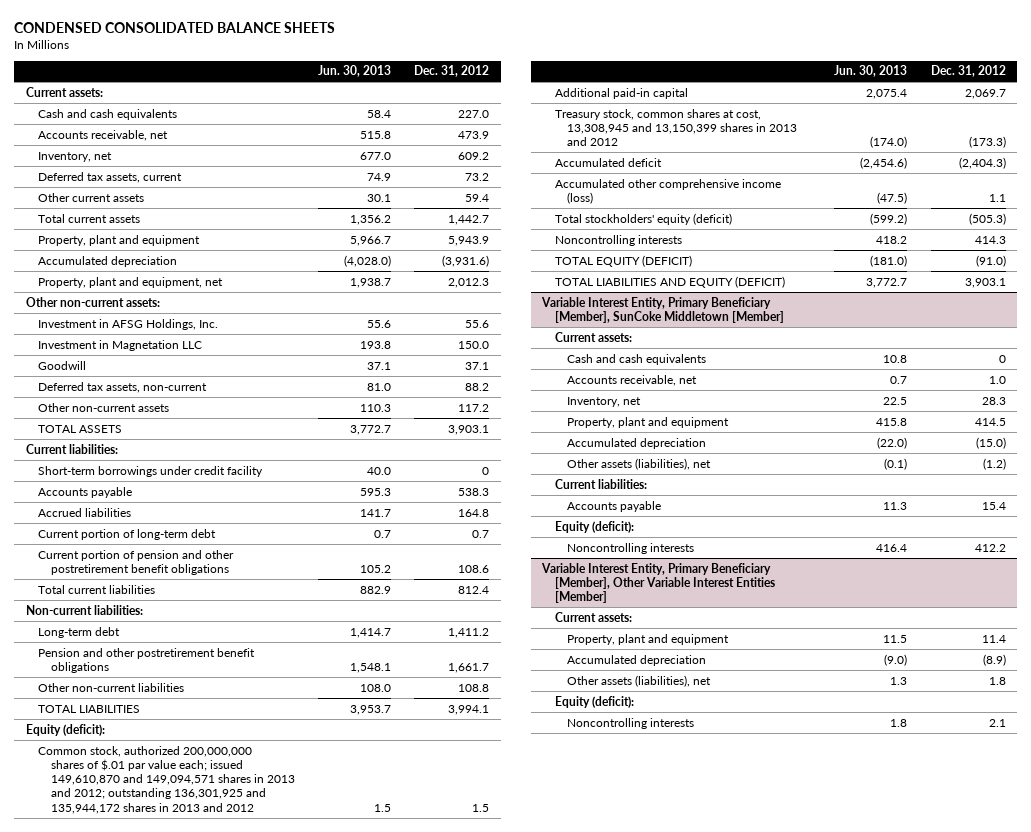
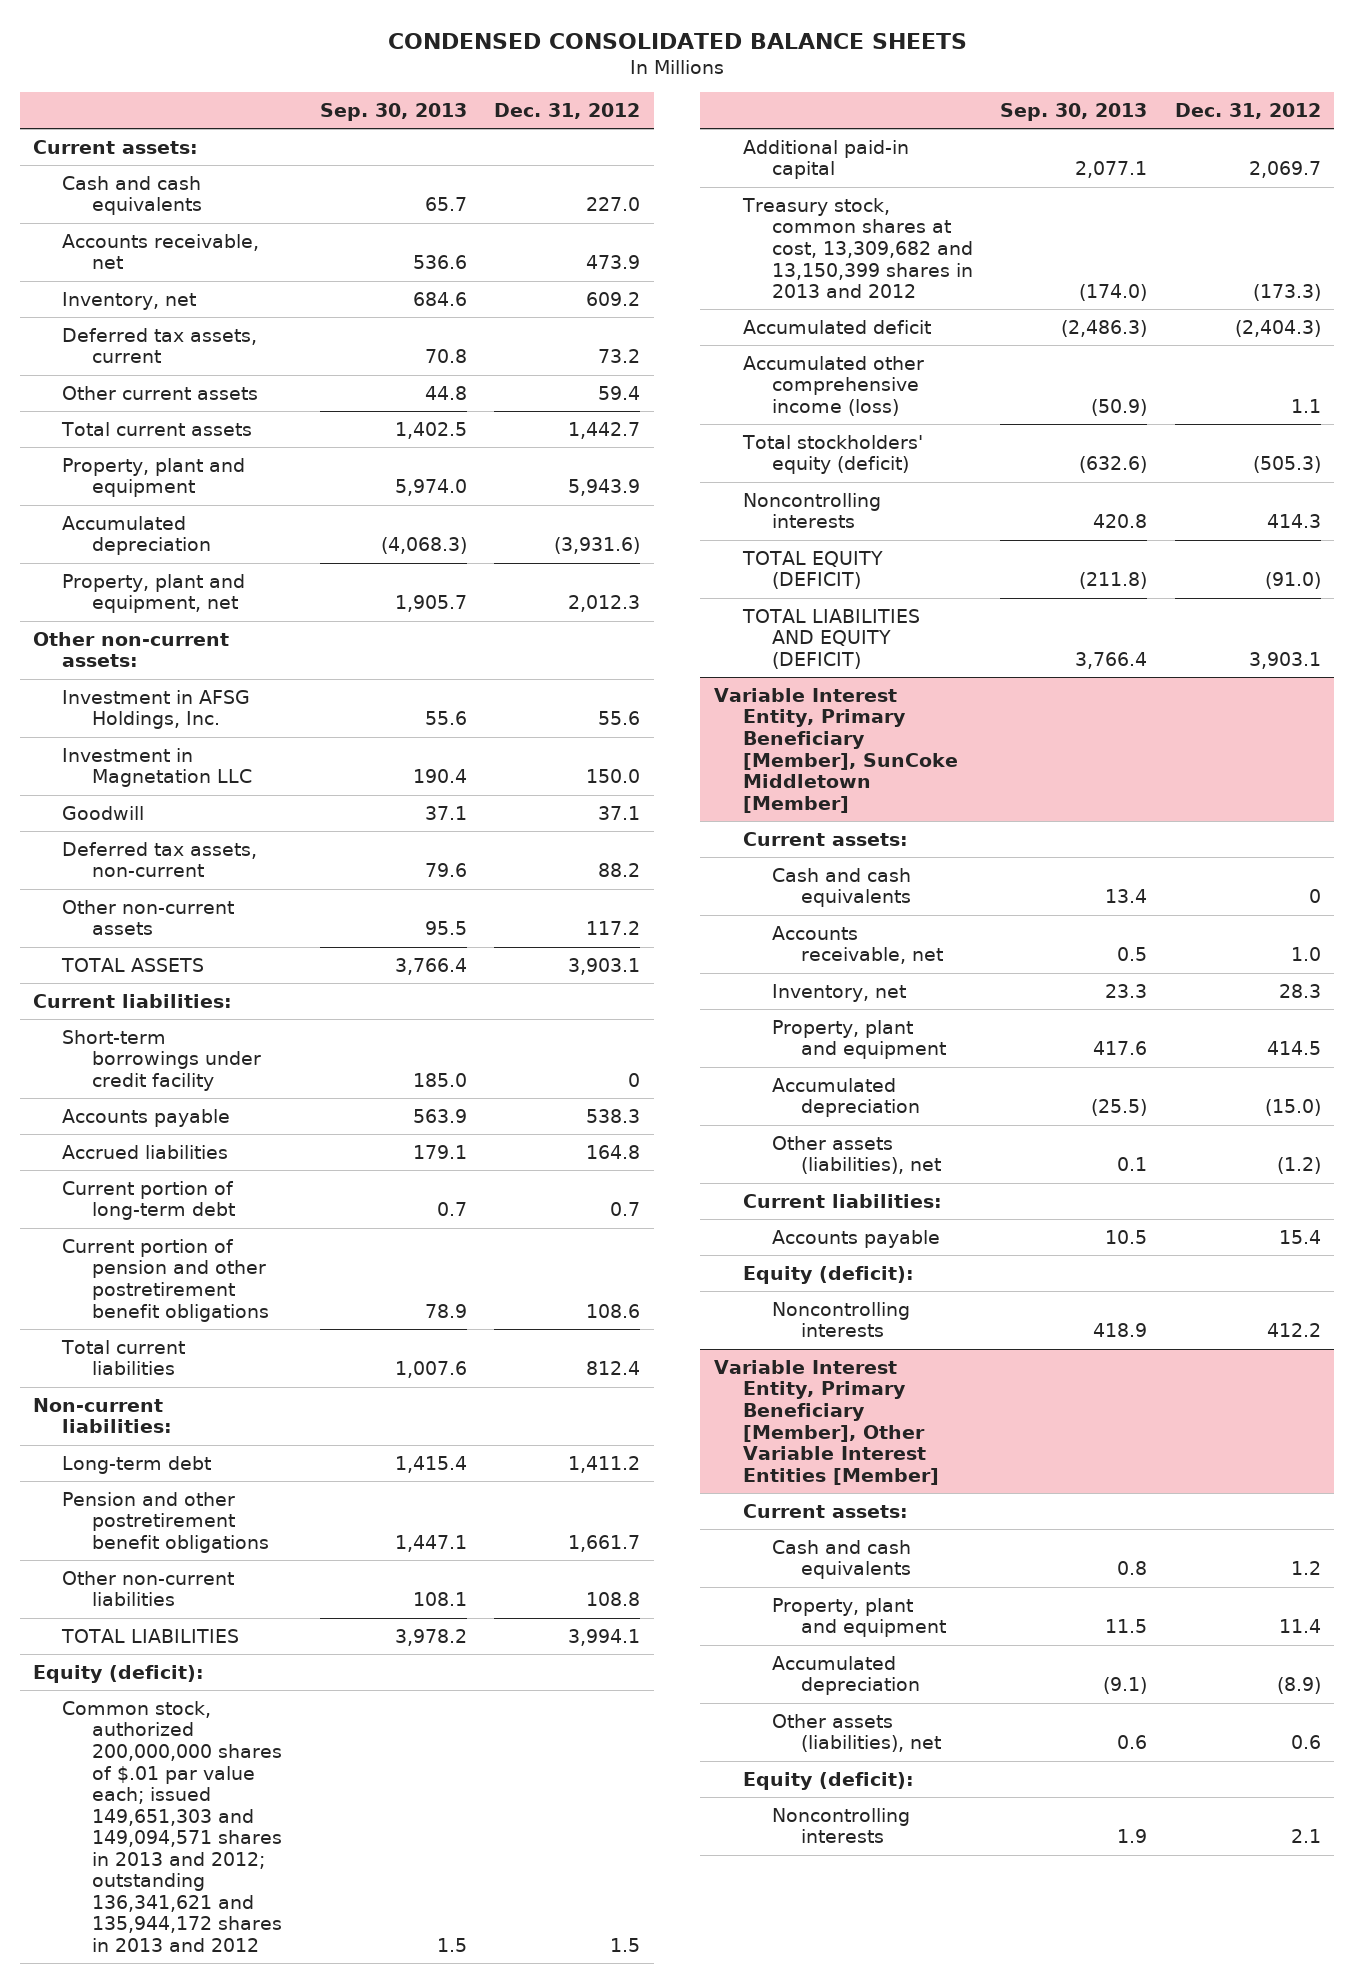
[318,65,392,78] Jun. 30, 2013 -> none
none -> [319,103,467,122] Sep. 30, 2013
[38,745,296,814] Common stock, authorized 200,000,000 shares of $.01 par value each; issued 149,610,870 and 149,094,571 shares in 2013 and 2012; outstanding 136,301,925 and 135,944,172 shares in 2013 and 2012 -> [62,1700,282,1952] Common stock, authorized 200,000,000 shares of $.01 par value each; issued 149,651,303 and 149,094,571 shares in 2013 and 2012; outstanding 136,341,621 and 135,944,172 shares in 2013 and 2012
[554,108,798,147] Treasury stock, common shares at cost, 13,308,945 and 13,150,399 shares in 2013 and 2012 -> [741,197,973,299] Treasury stock, common shares at cost, 13,309,682 and 13,150,399 shares in 2013 and 2012
none -> [771,1539,912,1580] Cash and cash equivalents
[988,676,1006,685] 1.8 -> [1290,1735,1321,1750] 0.6

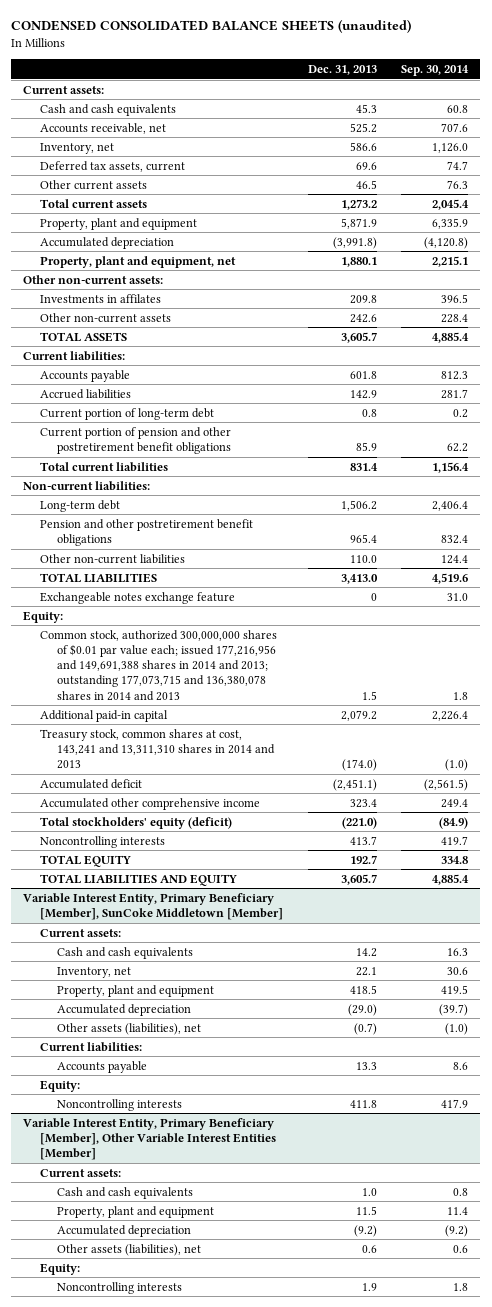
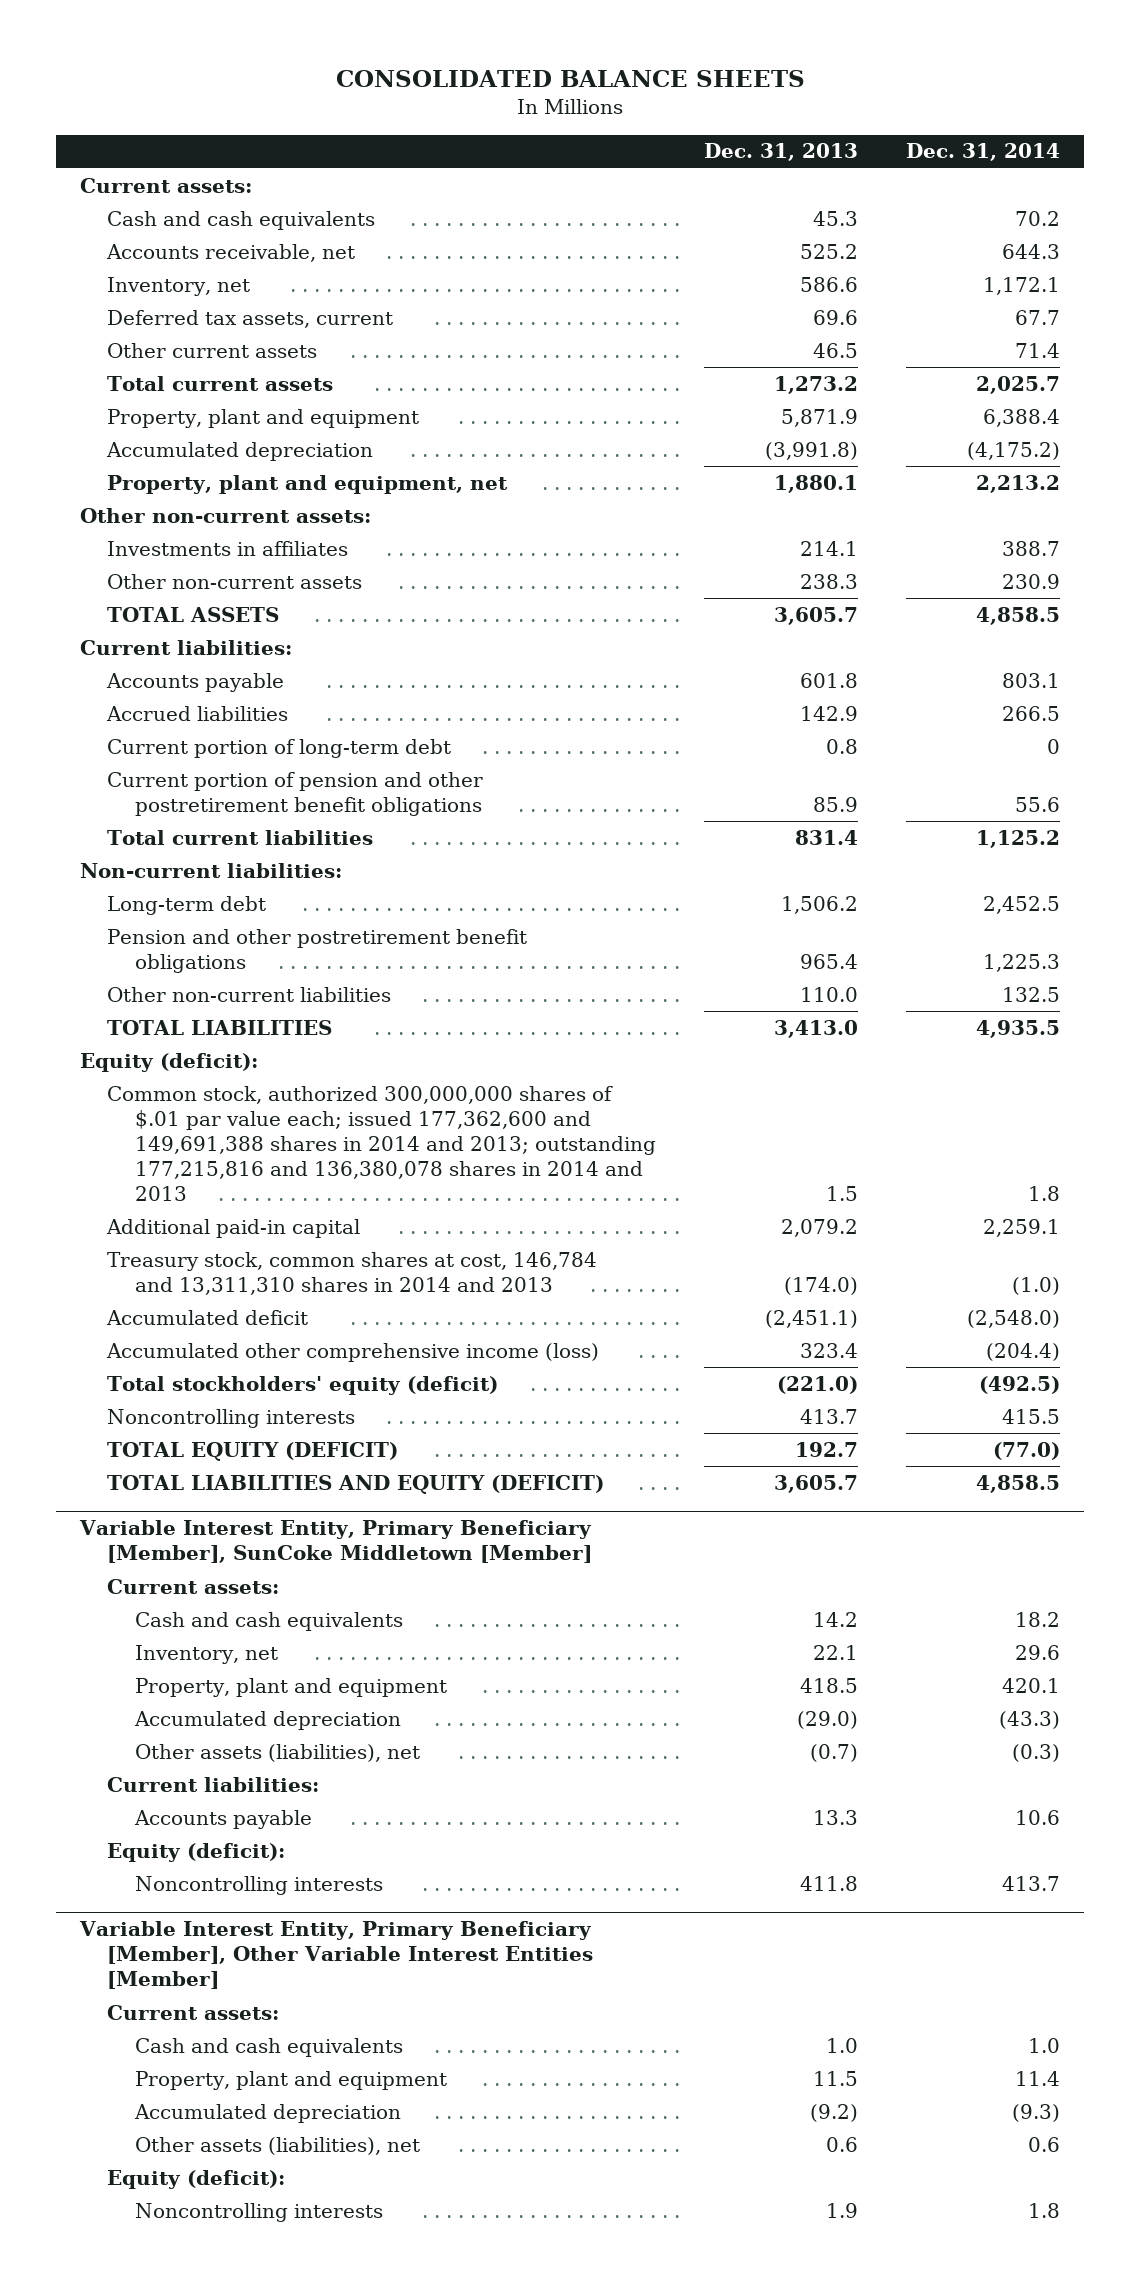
[11,19,412,34] CONDENSED CONSOLIDATED BALANCE SHEETS (unaudited) -> [335,70,805,88] CONSOLIDATED BALANCE SHEETS
[401,65,470,77] Sep. 30, 2014 -> none
none -> [905,143,1060,162] Dec. 31, 2014
[40,293,162,303] Investments in affilates -> [107,540,349,556] Investments in affiliates
[349,294,377,304] 209.8 -> [799,540,858,556] 214.1
[349,313,377,323] 242.6 -> [799,573,858,589] 238.3
[40,591,236,604] Exchangeable notes exchange feature -> none
[23,610,64,623] Equity: -> [79,1052,258,1072] Equity (deficit):
[40,629,278,701] Common stock, authorized 300,000,000 shares of $0.01 par value each; issued 177,216,956 and 149,691,388 shares in 2014 and 2013; outstanding 177,073,715 and 136,380,078 shares in 2014 and 2013 -> [107,1085,656,1201] Common stock, authorized 300,000,000 shares of $.01 par value each; issued 177,362,600 and 149,691,388 shares in 2014 and 2013; outstanding 177,215,816 and 136,380,078 shares in 2014 and 2013
[40,728,275,770] Treasury stock, common shares at cost, 143,241 and 13,311,310 shares in 2014 and 2013 -> [107,1251,598,1295] Treasury stock, common shares at cost, 146,784 and 13,311,310 shares in 2014 and 2013
[40,797,261,810] Accumulated other comprehensive income -> [106,1342,600,1362] Accumulated other comprehensive income (loss)
[40,854,132,867] TOTAL EQUITY -> [107,1441,399,1461] TOTAL EQUITY (DEFICIT)
[40,873,238,886] TOTAL LIABILITIES AND EQUITY -> [107,1474,605,1494] TOTAL LIABILITIES AND EQUITY (DEFICIT)
[40,1079,81,1092] Equity: -> [107,1842,286,1862] Equity (deficit):
[40,1262,81,1275] Equity: -> [107,2169,286,2189] Equity (deficit):

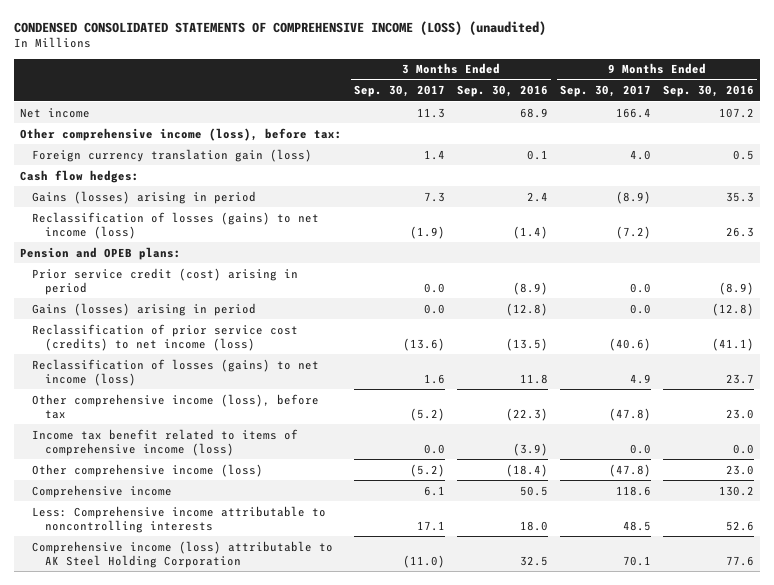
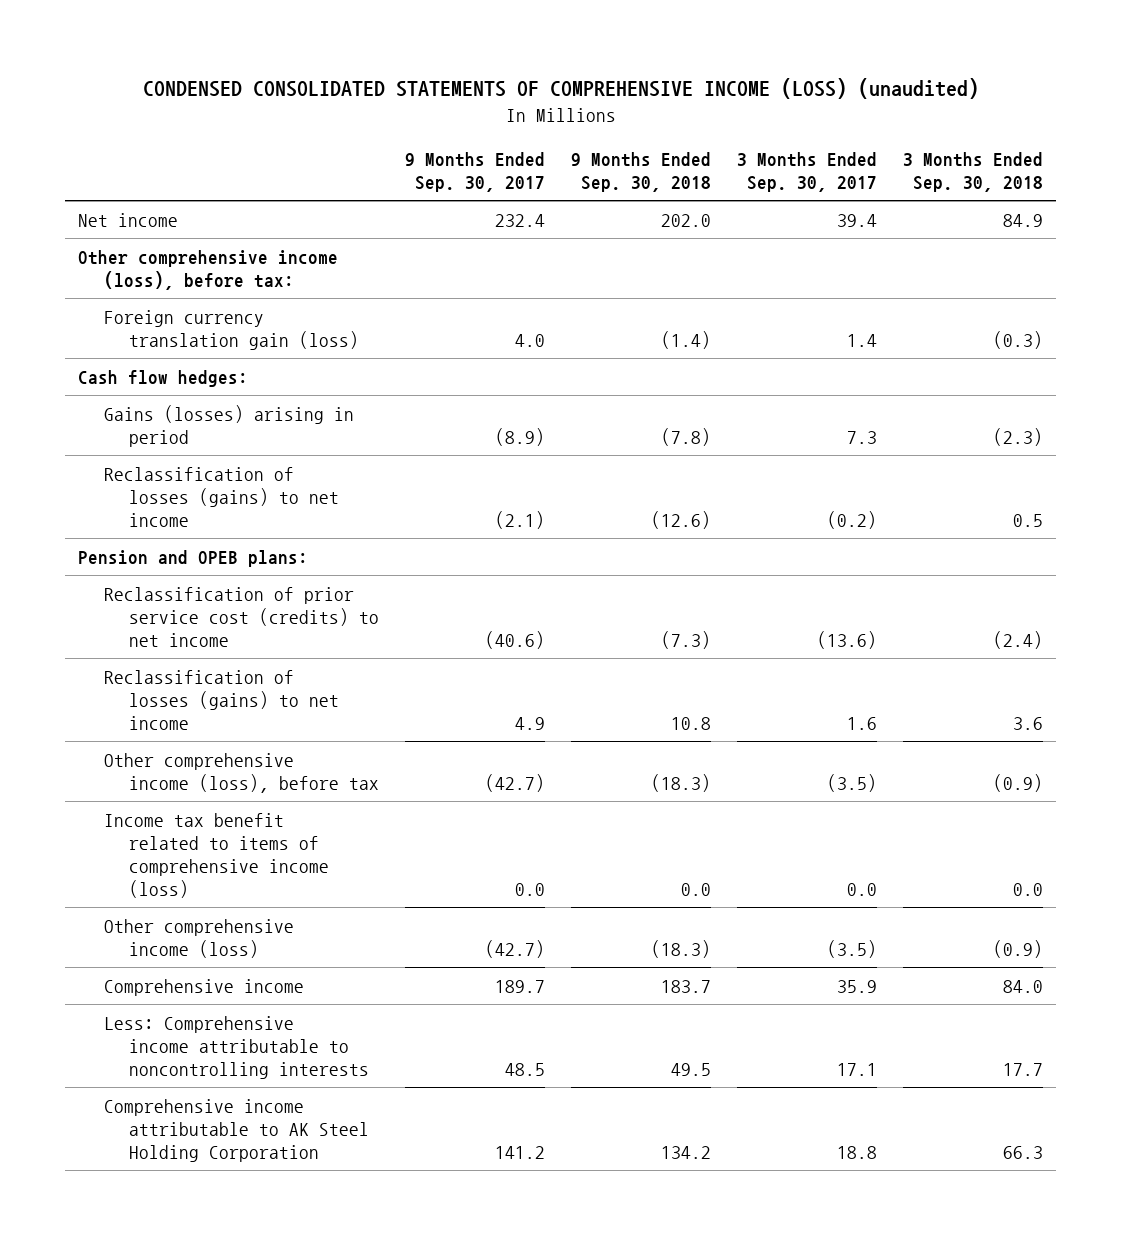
[456,85,548,98] Sep. 30, 2016 -> none
[663,85,755,98] Sep. 30, 2016 -> none
none -> [571,151,712,192] 9 Months Ended Sep. 30, 2018
none -> [903,151,1044,192] 3 Months Ended Sep. 30, 2018
[416,107,445,118] 11.3 -> [837,213,878,227] 39.4
[616,107,652,118] 166.4 -> [495,213,546,227] 232.4
[32,211,320,239] Reclassification of losses (gains) to net income (loss) -> [103,466,340,527] Reclassification of losses (gains) to net income
[409,225,445,239] (1.9) -> [827,510,878,529] (0.2)
[616,225,652,239] (7.2) -> [495,510,546,529] (2.1)
[32,267,299,295] Prior service credit (cost) arising in period -> none
[32,302,257,316] Gains (losses) arising in period -> none
[32,323,299,351] Reclassification of prior service cost (credits) to net income (loss) -> [103,586,380,647] Reclassification of prior service cost (credits) to net income
[32,358,320,386] Reclassification of losses (gains) to net income (loss) -> [103,669,340,730] Reclassification of losses (gains) to net income
[409,407,445,421] (5.2) -> [827,773,878,792] (3.5)
[609,407,652,421] (47.8) -> [485,773,546,792] (42.7)
[409,463,445,477] (5.2) -> [827,939,878,958] (3.5)
[609,463,652,477] (47.8) -> [485,939,546,958] (42.7)
[423,485,445,496] 6.1 -> [837,979,878,993] 35.9
[616,485,652,496] 118.6 -> [495,979,546,993] 189.7
[32,540,334,568] Comprehensive income (loss) attributable to AK Steel Holding Corporation -> [103,1098,370,1162] Comprehensive income attributable to AK Steel Holding Corporation
[402,554,445,568] (11.0) -> [837,1145,878,1159] 18.8
[623,555,652,566] 70.1 -> [495,1145,546,1159] 141.2

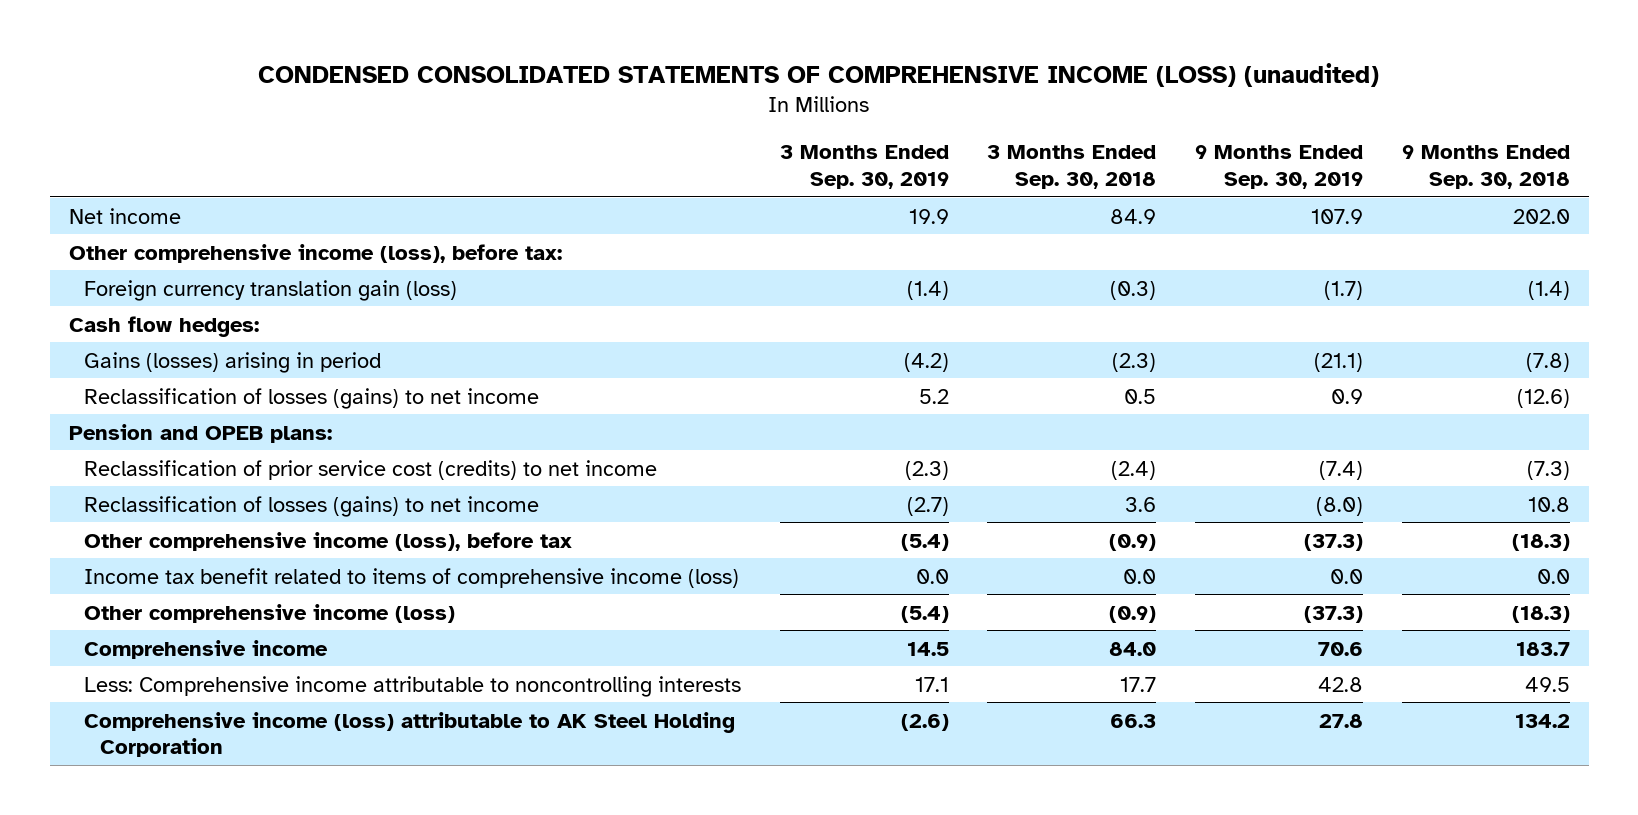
[405,151,546,192] 9 Months Ended Sep. 30, 2017 -> none
[737,151,878,192] 3 Months Ended Sep. 30, 2017 -> none
none -> [779,145,949,190] 3 Months Ended Sep. 30, 2019
none -> [1195,145,1364,190] 9 Months Ended Sep. 30, 2019
[103,1098,370,1162] Comprehensive income attributable to AK Steel Holding Corporation -> [84,711,736,758] Comprehensive income (loss) attributable to AK Steel Holding Corporation

